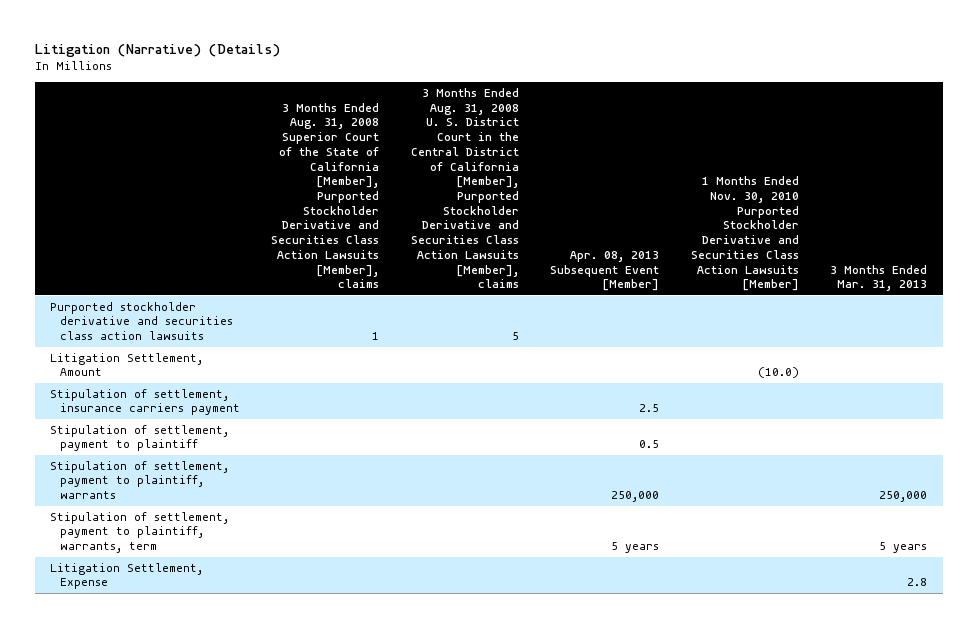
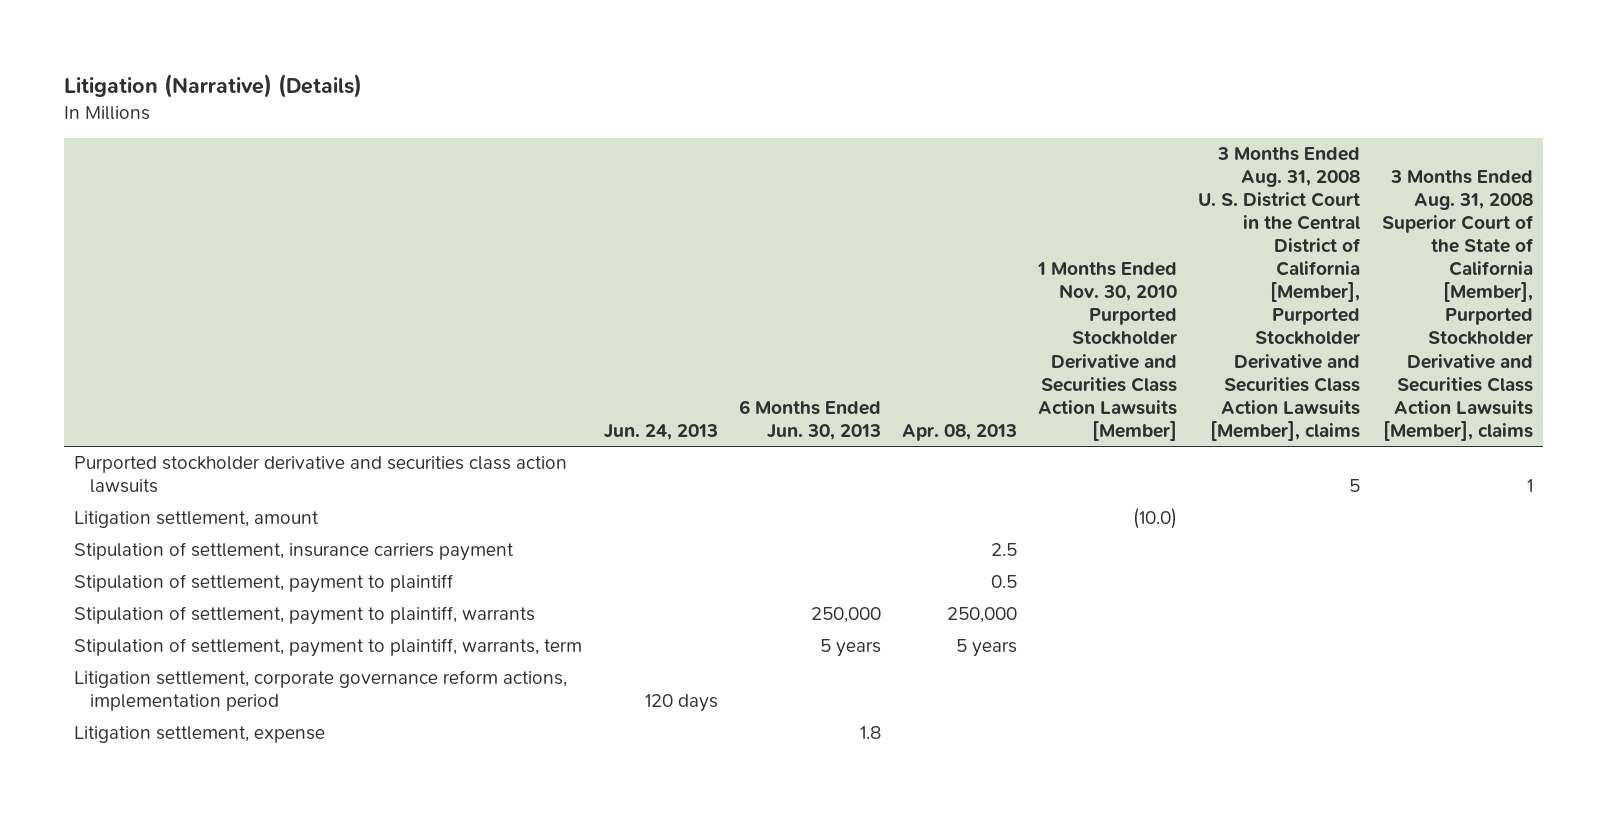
[550,250,660,292] Apr. 08, 2013 Subsequent Event [Member] -> none
[829,264,927,292] 3 Months Ended Mar. 31, 2013 -> none
none -> [603,423,718,440] Jun. 24, 2013
none -> [738,399,881,440] 6 Months Ended Jun. 30, 2013
none -> [902,423,1018,441] Apr. 08, 2013
[50,352,204,377] Litigation Settlement, Amount -> [74,511,320,529] Litigation settlement, amount
none -> [74,670,568,712] Litigation settlement, corporate governance reform actions, implementation period
[50,562,204,590] Litigation Settlement, Expense -> [74,726,326,744] Litigation settlement, expense

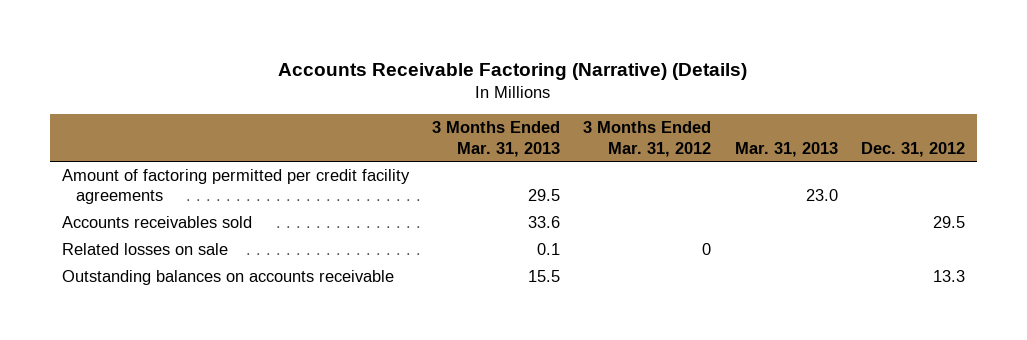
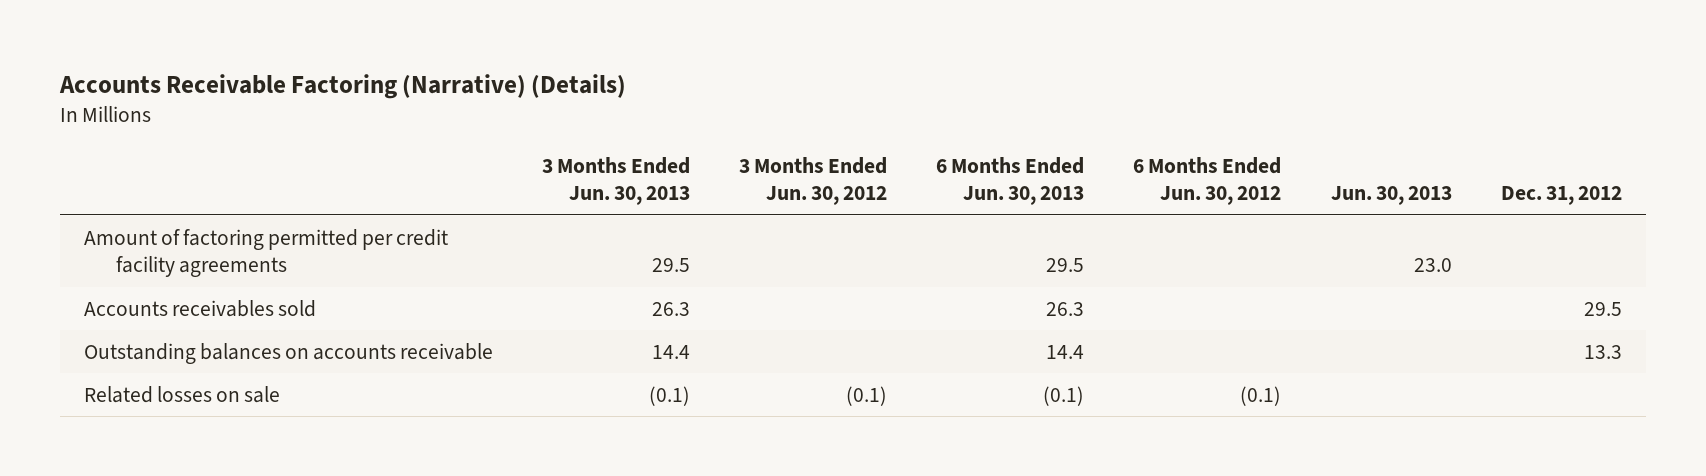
[432,121,561,157] 3 Months Ended Mar. 31, 2013 -> none
[583,121,712,157] 3 Months Ended Mar. 31, 2012 -> none
[734,141,838,157] Mar. 31, 2013 -> none
none -> [542,156,691,206] 3 Months Ended Jun. 30, 2013
none -> [739,156,888,206] 3 Months Ended Jun. 30, 2012
none -> [936,156,1085,206] 6 Months Ended Jun. 30, 2013
none -> [1133,156,1282,206] 6 Months Ended Jun. 30, 2012
none -> [1330,186,1452,206] Jun. 30, 2013
[61,242,228,255] Related losses on sale -> [84,385,281,403] Related losses on sale

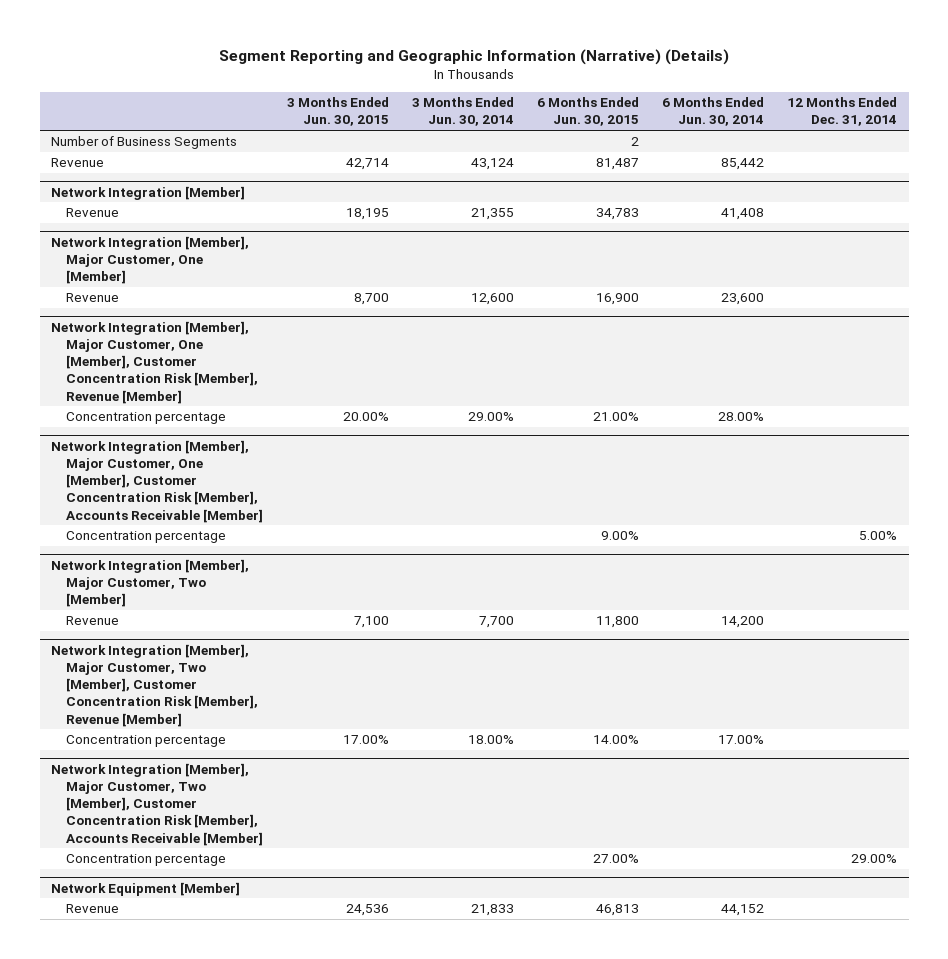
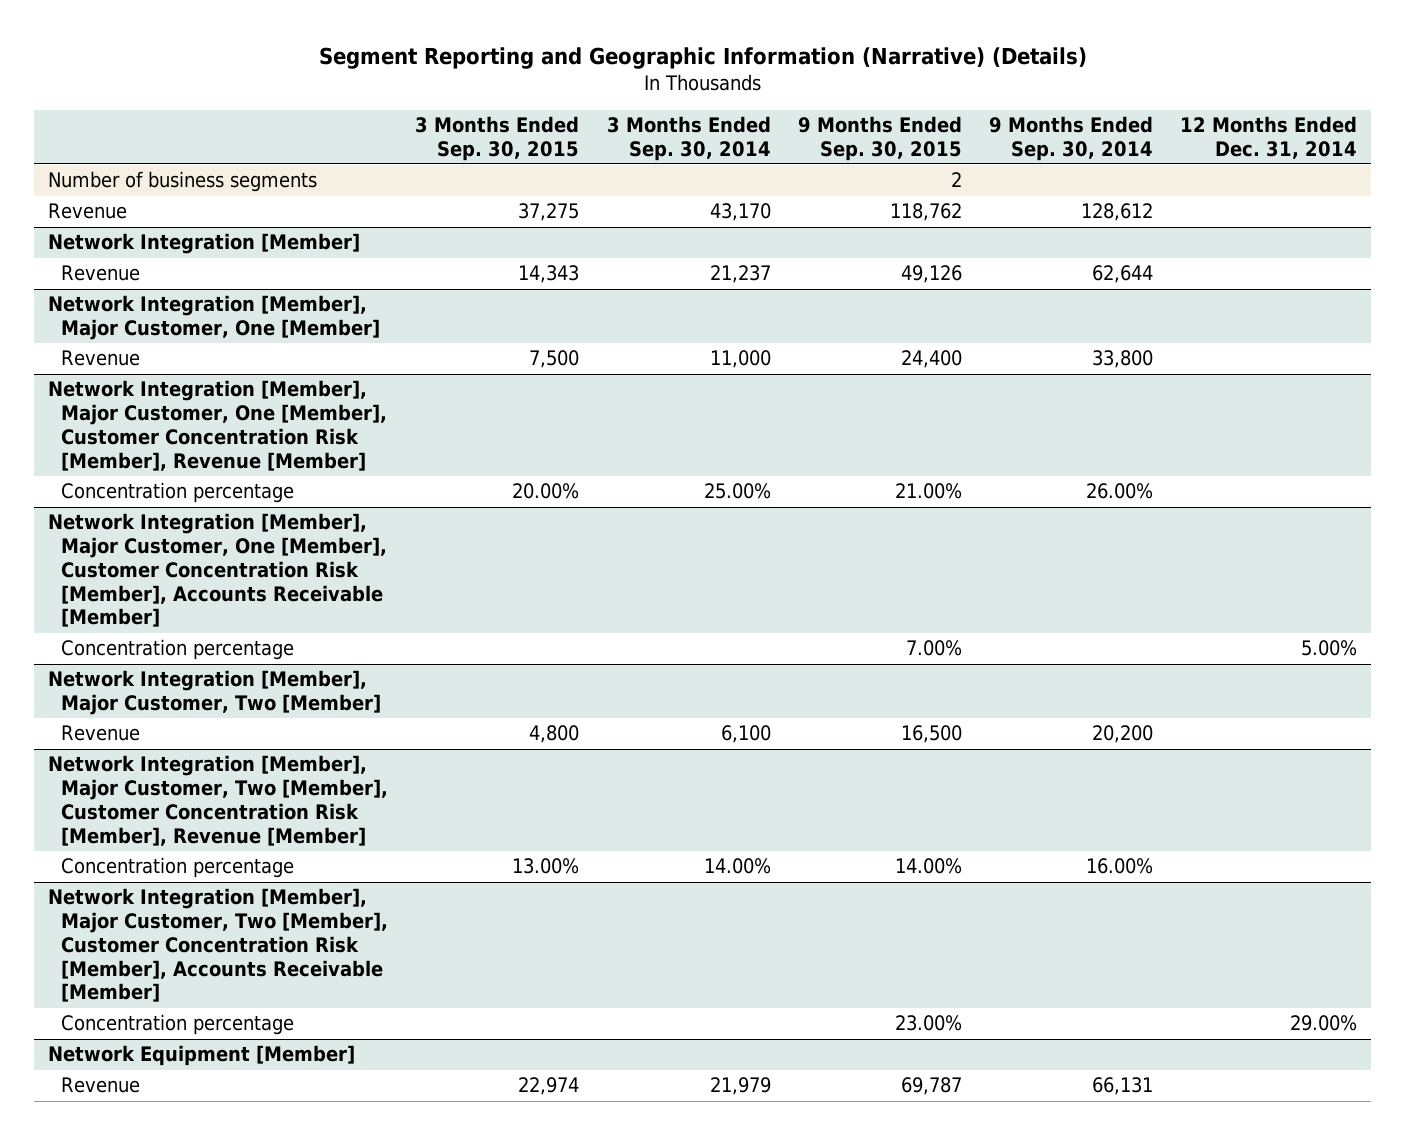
[286,97,389,127] 3 Months Ended Jun. 30, 2015 -> none
[411,97,514,127] 3 Months Ended Jun. 30, 2014 -> none
[536,97,639,127] 6 Months Ended Jun. 30, 2015 -> none
[662,97,765,127] 6 Months Ended Jun. 30, 2014 -> none
none -> [415,115,580,161] 3 Months Ended Sep. 30, 2015
none -> [606,115,771,161] 3 Months Ended Sep. 30, 2014
none -> [797,115,962,161] 9 Months Ended Sep. 30, 2015
none -> [989,115,1154,161] 9 Months Ended Sep. 30, 2014
[51,136,238,150] Number of Business Segments -> [47,171,317,193] Number of business segments

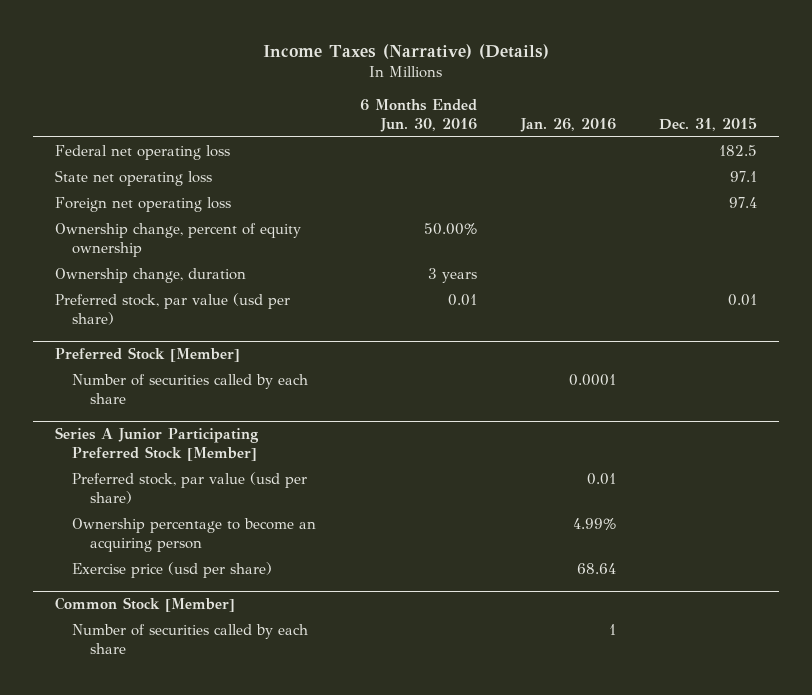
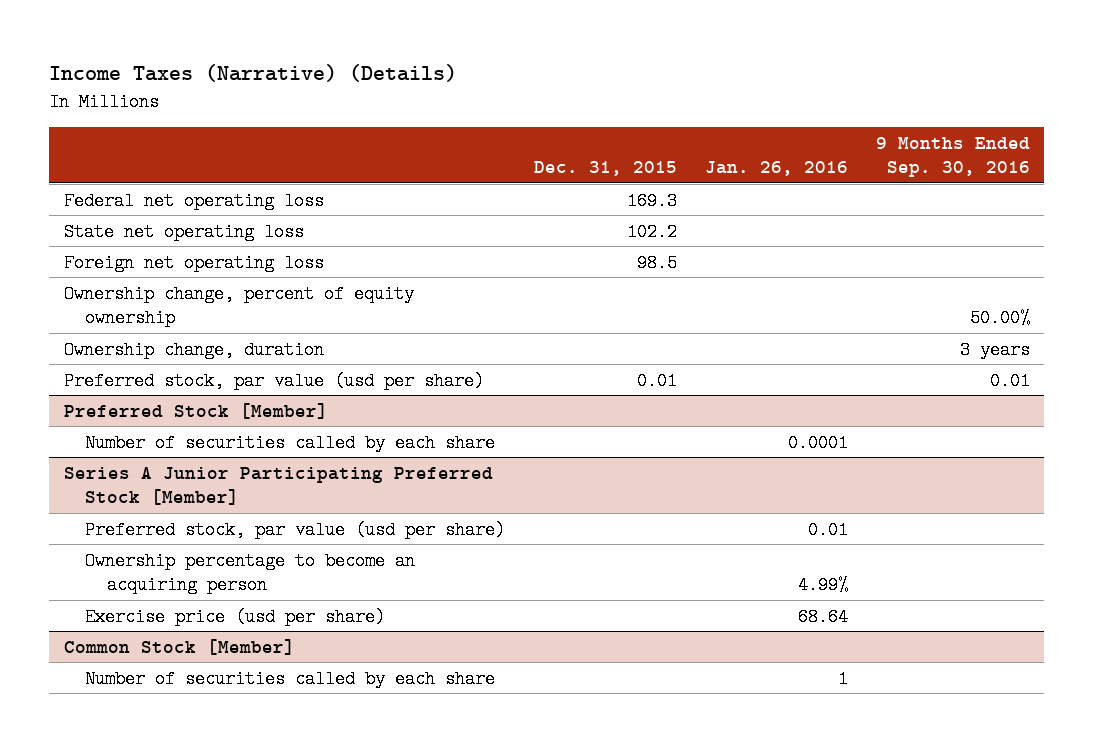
[359,99,477,132] 6 Months Ended Jun. 30, 2016 -> none
none -> [876,136,1031,178] 9 Months Ended Sep. 30, 2016
[719,145,758,157] 182.5 -> [626,191,677,210] 169.3
[730,171,758,183] 97.1 -> [626,222,677,241] 102.2
[729,197,758,209] 97.4 -> [636,253,677,272] 98.5

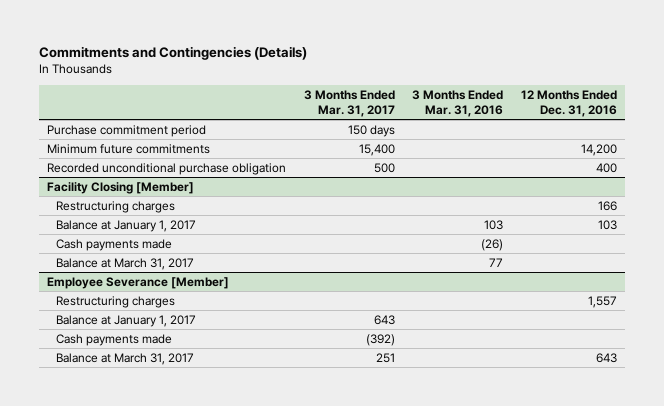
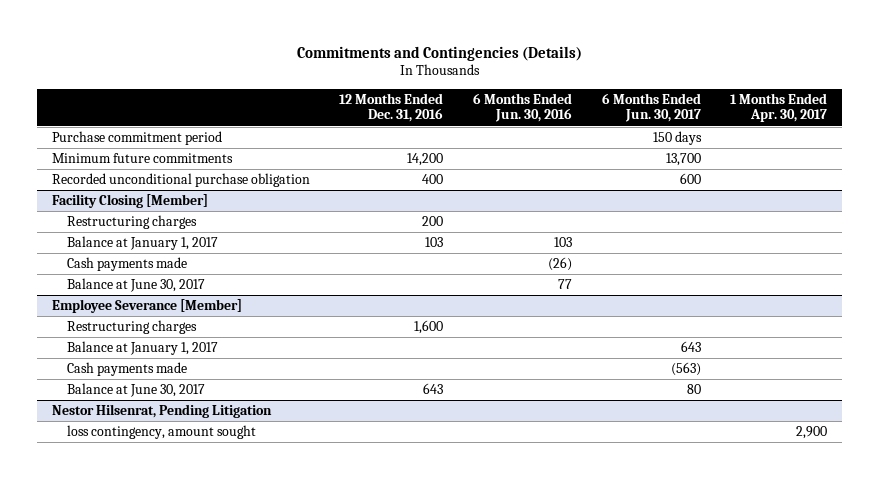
[303,89,395,117] 3 Months Ended Mar. 31, 2017 -> none
[412,89,504,117] 3 Months Ended Mar. 31, 2016 -> none
none -> [473,92,573,123] 6 Months Ended Jun. 30, 2016
none -> [601,92,701,123] 6 Months Ended Jun. 30, 2017
none -> [730,92,828,123] 1 Months Ended Apr. 30, 2017
[597,200,617,211] 166 -> [422,216,444,227] 200
[56,257,195,270] Balance at March 31, 2017 -> [66,278,205,293] Balance at June 30, 2017
[587,295,617,308] 1,557 -> [414,320,444,335] 1,600
[56,352,195,365] Balance at March 31, 2017 -> [66,383,205,398] Balance at June 30, 2017
none -> [51,404,272,419] Nestor Hilsenrat, Pending Litigation
none -> [66,425,256,440] loss contingency, amount sought

